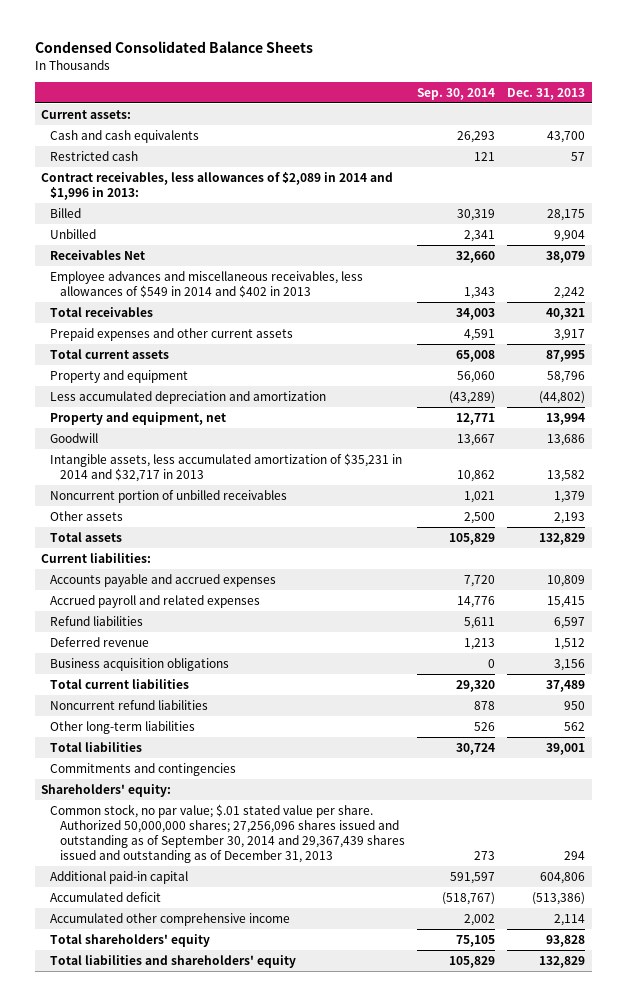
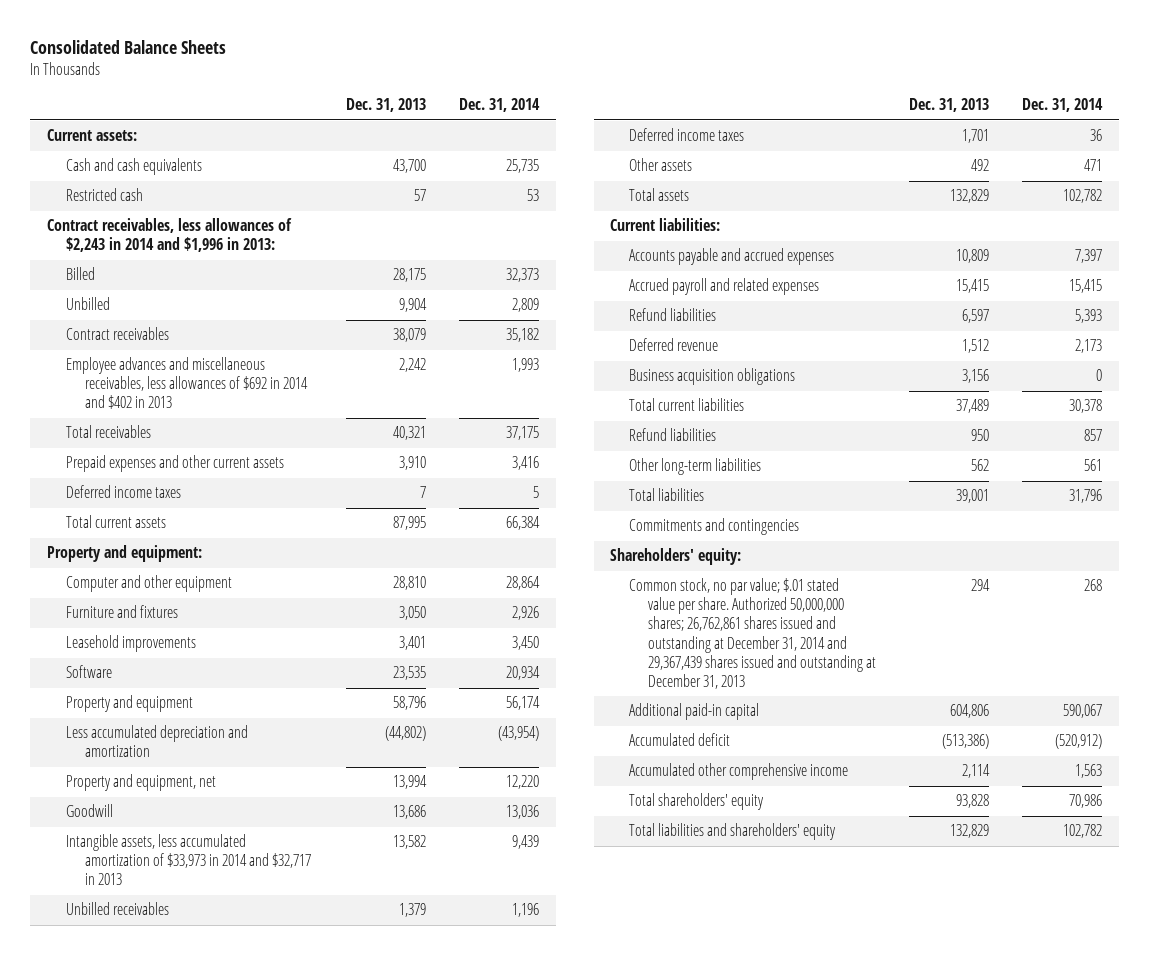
[34,41,313,54] Condensed Consolidated Balance Sheets -> [30,40,227,55] Consolidated Balance Sheets
[417,87,496,100] Sep. 30, 2014 -> none
none -> [459,98,541,113] Dec. 31, 2014
[40,171,393,200] Contract receivables, less allowances of $2,089 in 2014 and $1,996 in 2013: -> [47,218,293,253] Contract receivables, less allowances of $2,243 in 2014 and $1,996 in 2013:
[50,249,146,260] Receivables Net -> [65,327,169,341] Contract receivables
[50,270,364,298] Employee advances and miscellaneous receivables, less allowances of $549 in 2014 and $402 in 2013 -> [65,357,308,410] Employee advances and miscellaneous receivables, less allowances of $692 in 2014 and $402 in 2013
[554,328,586,341] 3,917 -> [398,456,426,471] 3,910
none -> [65,485,181,499] Deferred income taxes
none -> [47,545,203,563] Property and equipment:
none -> [65,575,232,593] Computer and other equipment
none -> [65,605,178,619] Furniture and fixtures
none -> [65,635,196,653] Leasehold improvements
none -> [65,665,112,679] Software
[50,452,403,482] Intangible assets, less accumulated amortization of $35,231 in 2014 and $32,717 in 2013 -> [65,834,311,886] Intangible assets, less accumulated amortization of $33,973 in 2014 and $32,717 in 2013
[50,489,288,503] Noncurrent portion of unbilled receivables -> [65,902,169,916] Unbilled receivables
none -> [629,128,745,142] Deferred income taxes
[554,511,586,524] 2,193 -> [971,159,990,172] 492
[50,699,209,710] Noncurrent refund liabilities -> [629,428,717,442] Refund liabilities
[50,803,405,863] Common stock, no par value; $.01 stated value per share. Authorized 50,000,000 shares; 27,256,096 shares issued and outstanding as of September 30, 2014 and 29,367,439 shares issued and outstanding as of December 31, 2013 -> [629,578,877,689] Common stock, no par value; $.01 stated value per share. Authorized 50,000,000 shares; 26,762,861 shares issued and outstanding at December 31, 2014 and 29,367,439 shares issued and outstanding at December 31, 2013

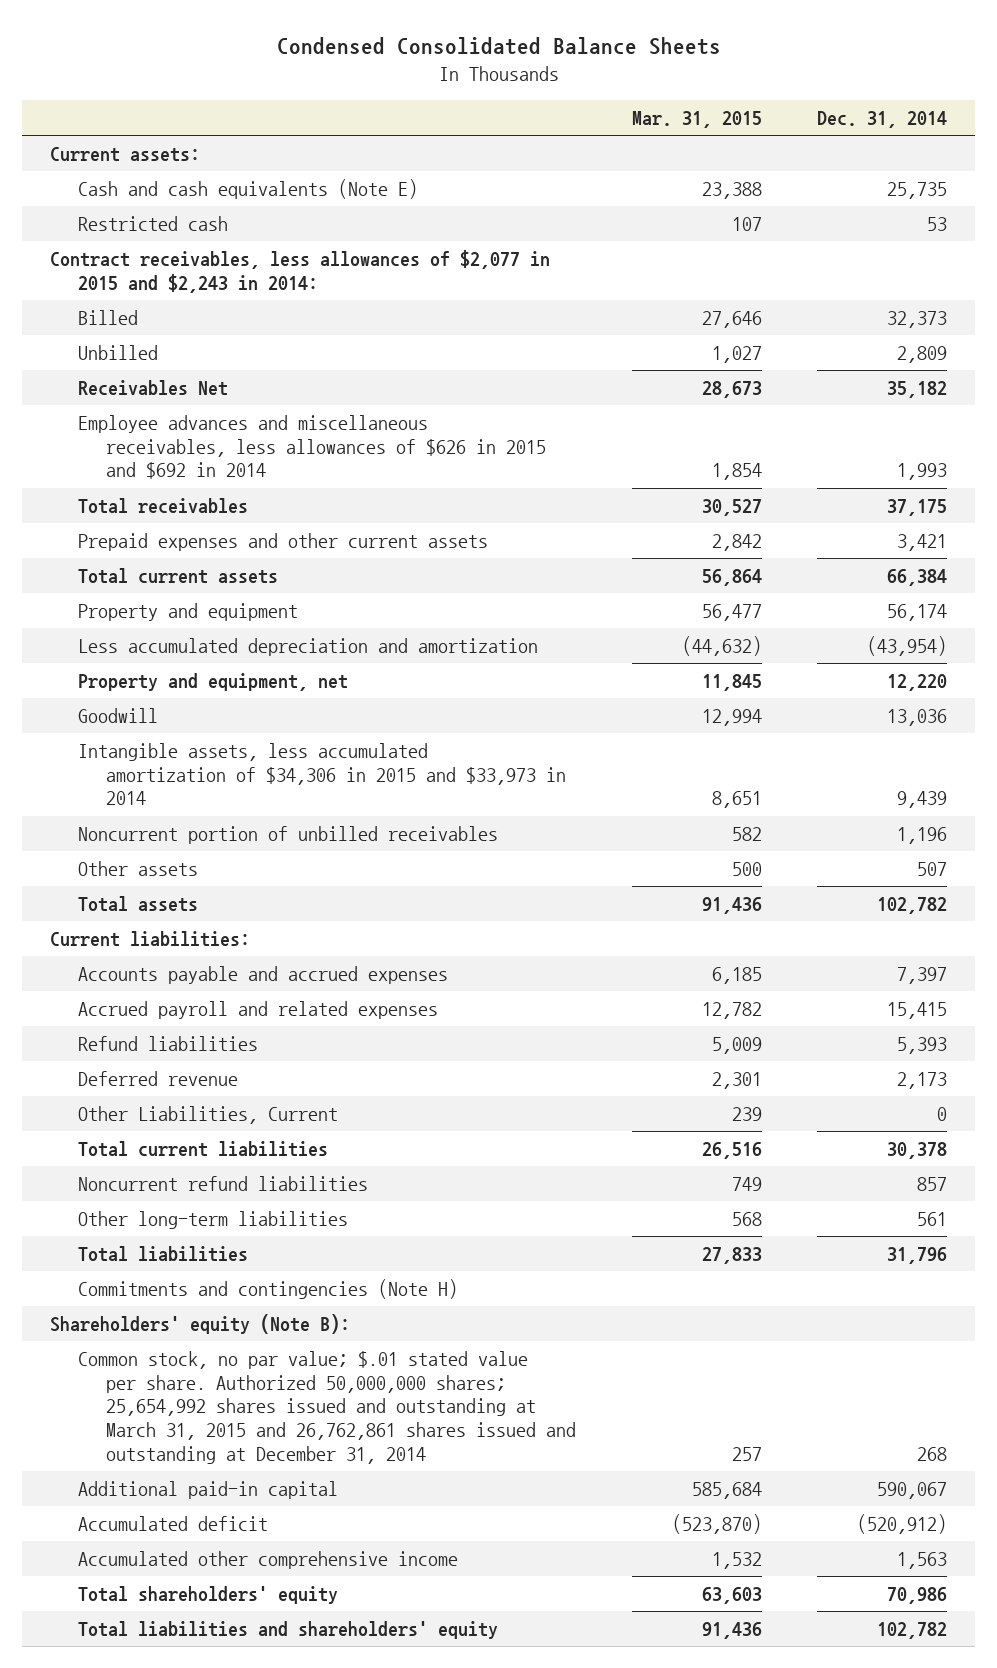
[30,40,227,55] Consolidated Balance Sheets -> [276,37,721,56] Condensed Consolidated Balance Sheets
[345,98,426,113] Dec. 31, 2013 -> none
none -> [631,110,762,128] Mar. 31, 2015
[65,158,202,176] Cash and cash equivalents -> [78,178,419,199] Cash and cash equivalents (Note E)
[47,218,293,253] Contract receivables, less allowances of $2,243 in 2014 and $1,996 in 2013: -> [50,249,551,293] Contract receivables, less allowances of $2,077 in 2015 and $2,243 in 2014:
[65,327,169,341] Contract receivables -> [78,379,229,396] Receivables Net
[65,357,308,410] Employee advances and miscellaneous receivables, less allowances of $692 in 2014 and $402 in 2013 -> [78,414,547,480] Employee advances and miscellaneous receivables, less allowances of $626 in 2015 and $692 in 2014
[65,485,181,499] Deferred income taxes -> none
[512,456,540,471] 3,416 -> [897,533,948,551] 3,421
[47,545,203,563] Property and equipment: -> none
[65,575,232,593] Computer and other equipment -> none
[65,605,178,619] Furniture and fixtures -> none
[65,635,196,653] Leasehold improvements -> none
[65,665,112,679] Software -> none
[629,128,745,142] Deferred income taxes -> none
[65,834,311,886] Intangible assets, less accumulated amortization of $33,973 in 2014 and $32,717 in 2013 -> [78,742,567,806] Intangible assets, less accumulated amortization of $34,306 in 2015 and $33,973 in 2014
[65,902,169,916] Unbilled receivables -> [78,825,499,844] Noncurrent portion of unbilled receivables
[1084,159,1103,172] 471 -> [917,861,948,876] 507
[629,368,796,386] Business acquisition obligations -> none
none -> [78,1105,339,1124] Other Liabilities, Current
[629,428,717,442] Refund liabilities -> [78,1175,369,1191] Noncurrent refund liabilities
[629,518,800,536] Commitments and contingencies -> [78,1278,459,1299] Commitments and contingencies (Note H)
[610,548,742,566] Shareholders' equity: -> [50,1313,351,1334] Shareholders' equity (Note B):
[629,578,877,689] Common stock, no par value; $.01 stated value per share. Authorized 50,000,000 shares; 26,762,861 shares issued and outstanding at December 31, 2014 and 29,367,439 shares issued and outstanding at December 31, 2013 -> [78,1350,577,1464] Common stock, no par value; $.01 stated value per share. Authorized 50,000,000 shares; 25,654,992 shares issued and outstanding at March 31, 2015 and 26,762,861 shares issued and outstanding at December 31, 2014

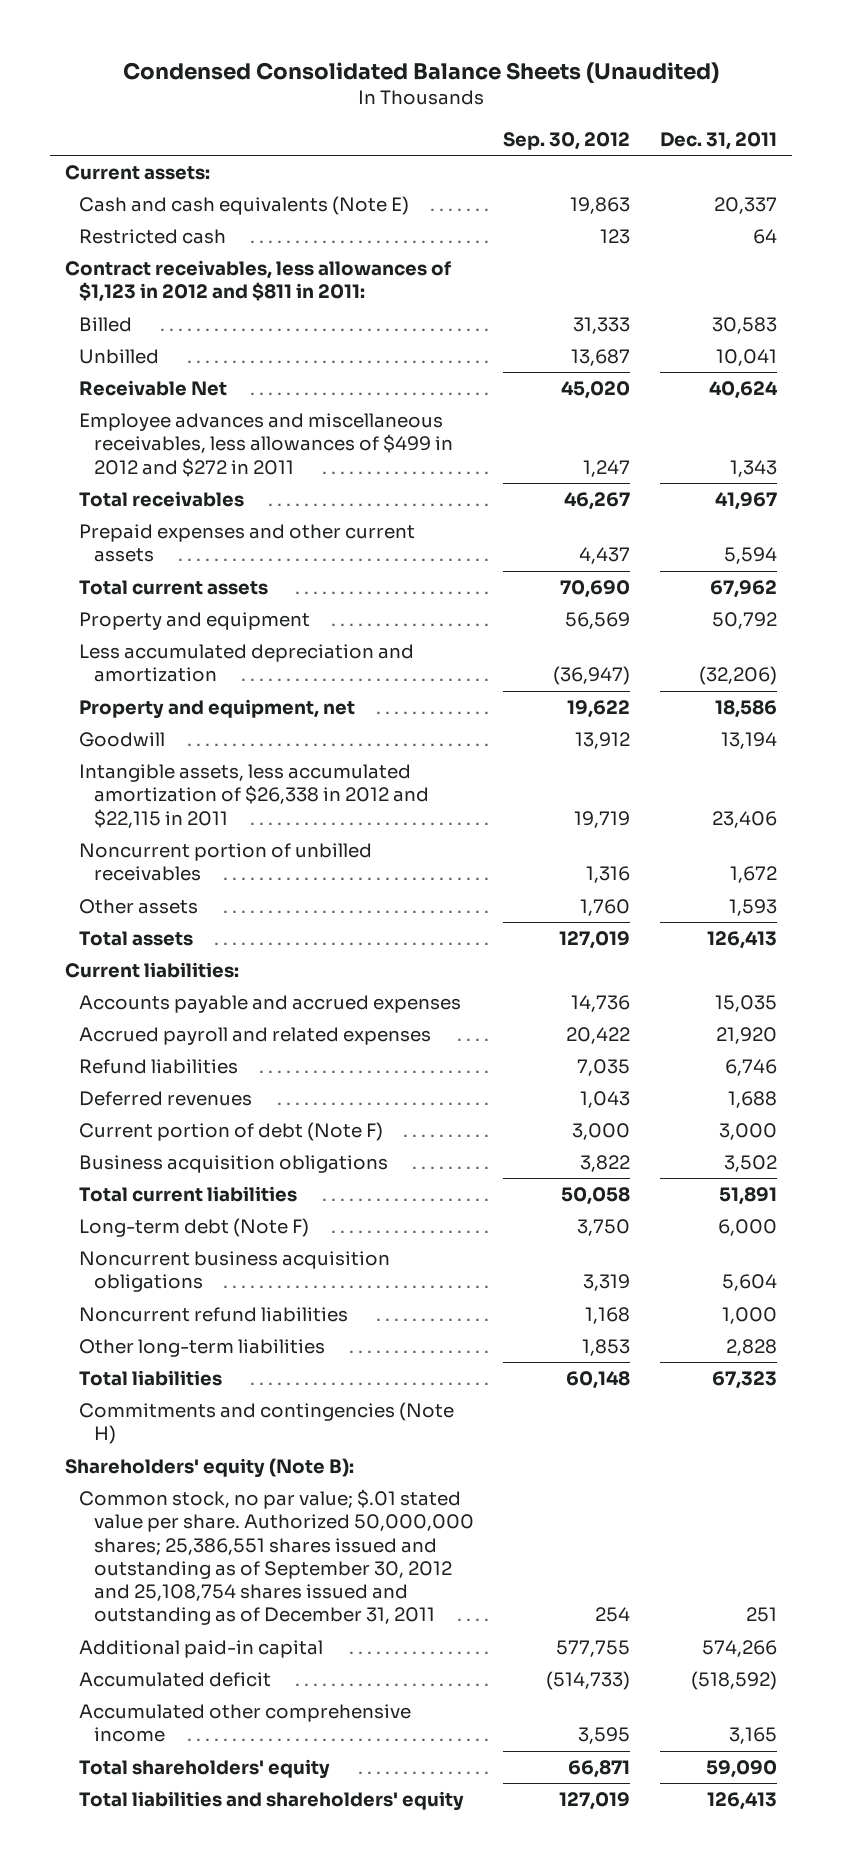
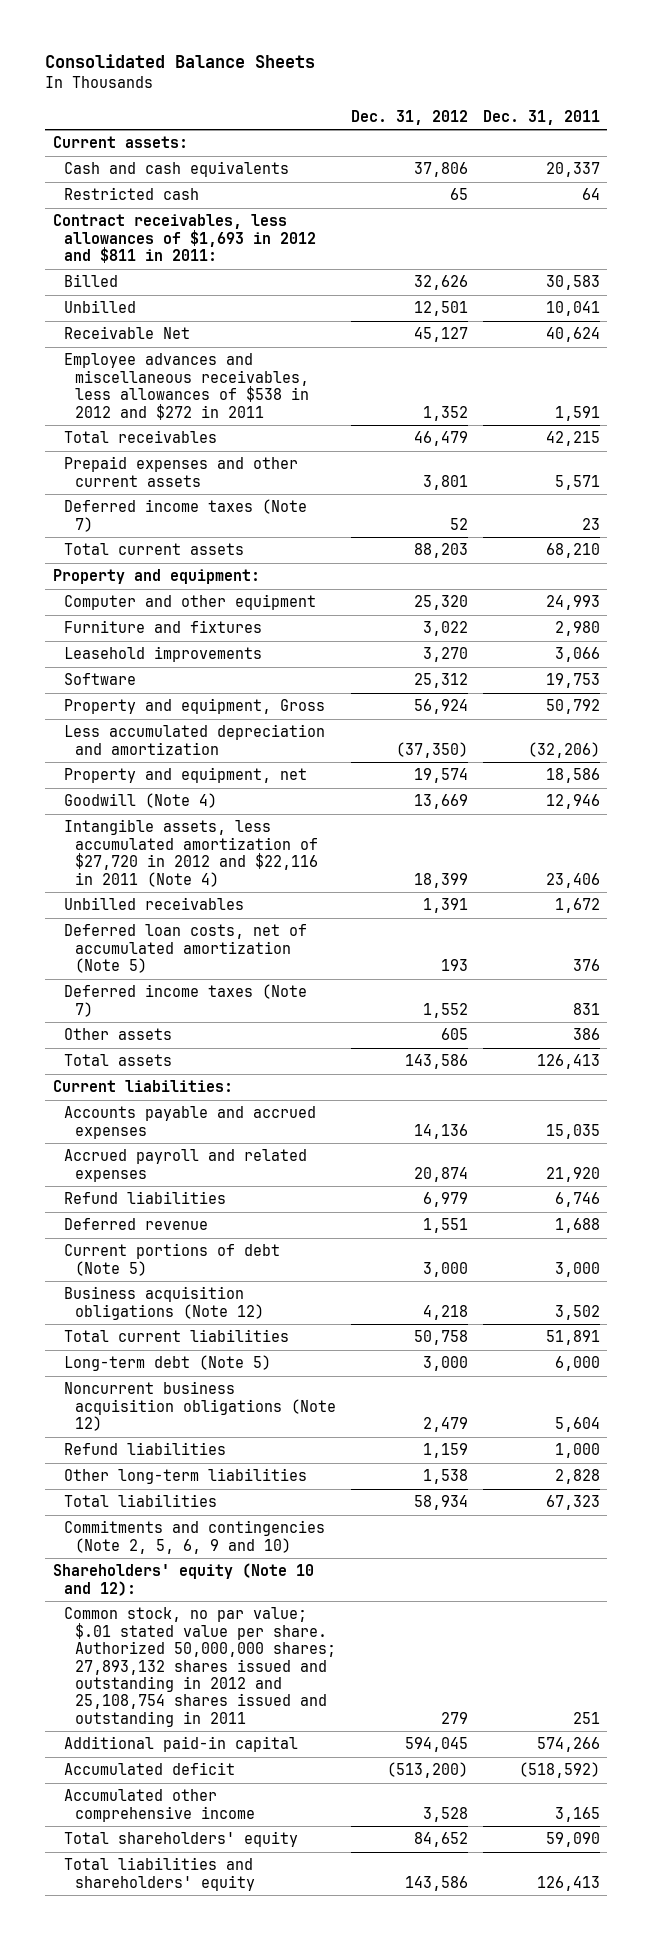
[122,62,719,84] Condensed Consolidated Balance Sheets (Unaudited) -> [44,54,315,69] Consolidated Balance Sheets
[503,132,631,151] Sep. 30, 2012 -> none
none -> [350,109,468,125] Dec. 31, 2012
[79,195,410,215] Cash and cash equivalents (Note E) -> [63,161,289,178] Cash and cash equivalents
[64,259,451,303] Contract receivables, less allowances of $1,123 in 2012 and $811 in 2011: -> [52,214,316,264] Contract receivables, less allowances of $1,693 in 2012 and $811 in 2011:
[79,412,453,477] Employee advances and miscellaneous receivables, less allowances of $499 in 2012 and $272 in 2011 -> [63,353,309,420] Employee advances and miscellaneous receivables, less allowances of $538 in 2012 and $272 in 2011
[729,459,777,477] 1,343 -> [554,405,600,421] 1,591
[714,491,777,510] 41,967 -> [545,431,600,447] 42,215
[723,547,777,565] 5,594 -> [554,474,600,490] 5,571
none -> [63,499,307,532] Deferred income taxes (Note 7)
[709,579,777,598] 67,962 -> [545,543,600,559] 68,210
none -> [52,569,260,585] Property and equipment:
none -> [63,594,316,611] Computer and other equipment
none -> [63,620,262,634] Furniture and fixtures
none -> [63,646,262,663] Leasehold improvements
none -> [63,673,136,686] Software
[79,611,311,630] Property and equipment -> [63,698,325,715] Property and equipment, Gross
[79,731,166,747] Goodwill -> [63,793,217,809] Goodwill (Note 4)
[720,731,777,749] 13,194 -> [545,794,600,810] 12,946
[79,763,429,828] Intangible assets, less accumulated amortization of $26,338 in 2012 and $22,115 in 2011 -> [63,819,318,887] Intangible assets, less accumulated amortization of $27,720 in 2012 and $22,116 in 2011 (Note 4)
[79,842,373,882] Noncurrent portion of unbilled receivables -> [63,897,244,911] Unbilled receivables
none -> [63,924,307,974] Deferred loan costs, net of accumulated amortization (Note 5)
none -> [63,984,307,1017] Deferred income taxes (Note 7)
[728,898,777,916] 1,593 -> [572,1028,600,1041] 386
[79,1090,253,1106] Deferred revenues -> [63,1218,208,1231] Deferred revenue
[79,1121,384,1141] Current portion of debt (Note F) -> [63,1243,280,1276] Current portions of debt (Note 5)
[79,1154,389,1173] Business acquisition obligations -> [63,1286,264,1320] Business acquisition obligations (Note 12)
[79,1217,310,1237] Long-term debt (Note F) -> [63,1355,271,1372] Long-term debt (Note 5)
[79,1250,391,1293] Noncurrent business acquisition obligations -> [63,1381,336,1432] Noncurrent business acquisition obligations (Note 12)
[79,1306,349,1322] Noncurrent refund liabilities -> [63,1442,226,1456] Refund liabilities
[79,1401,455,1445] Commitments and contingencies (Note H) -> [63,1520,325,1554] Commitments and contingencies (Note 2, 5, 6, 9 and 10)
[64,1457,354,1478] Shareholders' equity (Note B): -> [52,1563,314,1596] Shareholders' equity (Note 10 and 12):
[79,1488,474,1626] Common stock, no par value; $.01 stated value per share. Authorized 50,000,000 shares; 25,386,551 shares issued and outstanding as of September 30, 2012 and 25,108,754 shares issued and outstanding as of December 31, 2011 -> [63,1607,336,1727] Common stock, no par value; $.01 stated value per share. Authorized 50,000,000 shares; 27,893,132 shares issued and outstanding in 2012 and 25,108,754 shares issued and outstanding in 2011

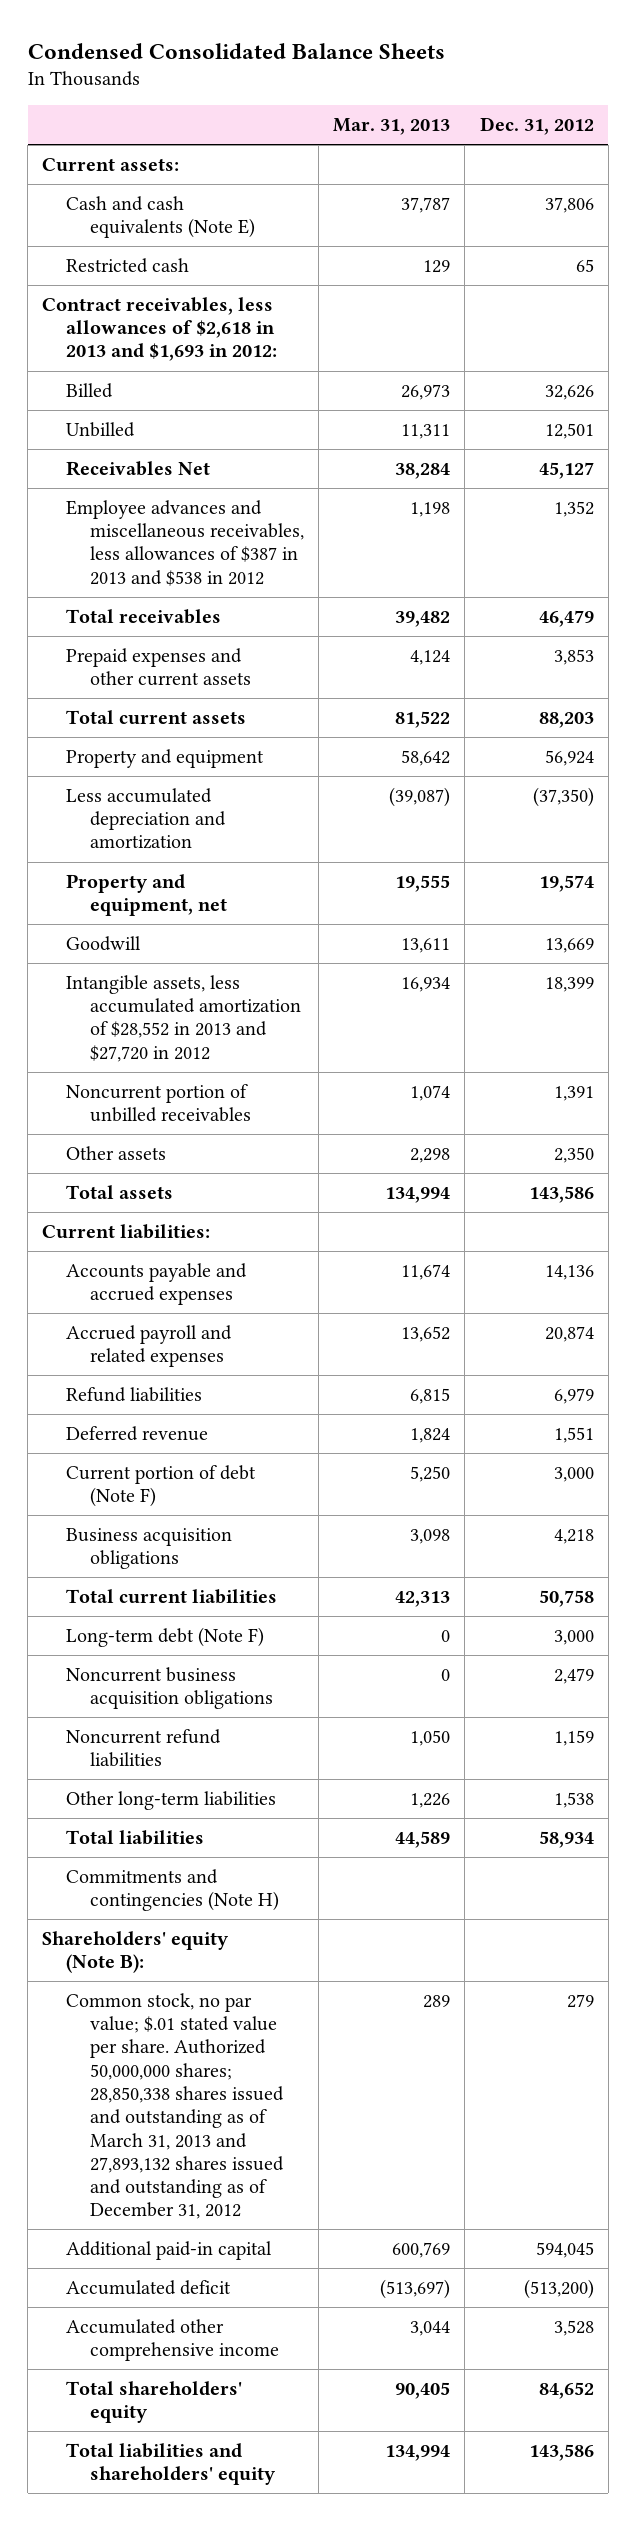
[44,54,315,69] Consolidated Balance Sheets -> [27,42,445,59] Condensed Consolidated Balance Sheets
[482,109,600,125] Dec. 31, 2011 -> none
none -> [333,118,451,136] Mar. 31, 2013
[63,161,289,178] Cash and cash equivalents -> [66,195,255,239] Cash and cash equivalents (Note E)
[52,214,316,264] Contract receivables, less allowances of $1,693 in 2012 and $811 in 2011: -> [42,296,278,362] Contract receivables, less allowances of $2,618 in 2013 and $1,693 in 2012:
[63,326,190,340] Receivable Net -> [66,460,211,476] Receivables Net
[63,353,309,420] Employee advances and miscellaneous receivables, less allowances of $538 in 2012 and $272 in 2011 -> [66,499,304,586] Employee advances and miscellaneous receivables, less allowances of $387 in 2013 and $538 in 2012
[63,499,307,532] Deferred income taxes (Note 7) -> none
[422,474,468,490] 3,801 -> [553,648,594,665] 3,853
[52,569,260,585] Property and equipment: -> none
[63,594,316,611] Computer and other equipment -> none
[63,620,262,634] Furniture and fixtures -> none
[63,646,262,663] Leasehold improvements -> none
[63,673,136,686] Software -> none
[63,698,325,715] Property and equipment, Gross -> [66,748,265,768] Property and equipment
[63,924,307,974] Deferred loan costs, net of accumulated amortization (Note 5) -> none
[63,984,307,1017] Deferred income taxes (Note 7) -> none
[63,793,217,809] Goodwill (Note 4) -> [66,935,142,951] Goodwill
[63,819,318,887] Intangible assets, less accumulated amortization of $27,720 in 2012 and $22,116 in 2011 (Note 4) -> [66,974,301,1062] Intangible assets, less accumulated amortization of $28,552 in 2013 and $27,720 in 2012
[63,897,244,911] Unbilled receivables -> [66,1083,251,1123] Noncurrent portion of unbilled receivables
[440,1028,468,1041] 605 -> [553,1146,594,1163] 2,350
[63,1243,280,1276] Current portions of debt (Note 5) -> [66,1464,257,1508] Current portion of debt (Note F)
[63,1286,264,1320] Business acquisition obligations (Note 12) -> [66,1527,233,1570] Business acquisition obligations
[63,1355,271,1372] Long-term debt (Note 5) -> [66,1626,265,1647] Long-term debt (Note F)
[63,1381,336,1432] Noncurrent business acquisition obligations (Note 12) -> [66,1666,273,1710] Noncurrent business acquisition obligations
[63,1442,226,1456] Refund liabilities -> [66,1728,222,1768] Noncurrent refund liabilities
[63,1520,325,1554] Commitments and contingencies (Note 2, 5, 6, 9 and 10) -> [66,1868,279,1912] Commitments and contingencies (Note H)
[52,1563,314,1596] Shareholders' equity (Note 10 and 12): -> [42,1930,230,1974] Shareholders' equity (Note B):
[63,1607,336,1727] Common stock, no par value; $.01 stated value per share. Authorized 50,000,000 shares; 27,893,132 shares issued and outstanding in 2012 and 25,108,754 shares issued and outstanding in 2011 -> [66,1992,284,2220] Common stock, no par value; $.01 stated value per share. Authorized 50,000,000 shares; 28,850,338 shares issued and outstanding as of March 31, 2013 and 27,893,132 shares issued and outstanding as of December 31, 2012

